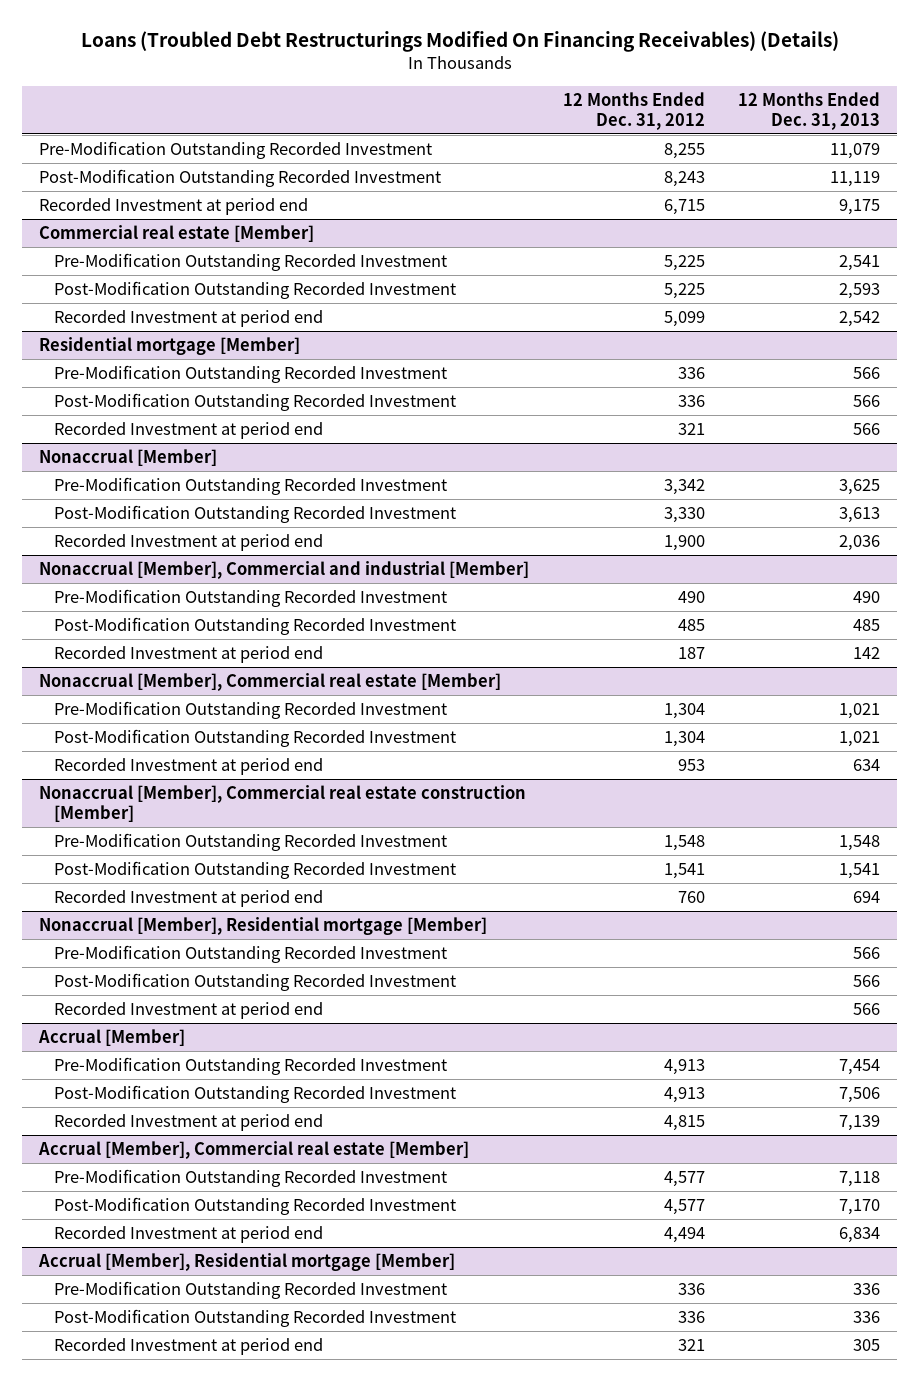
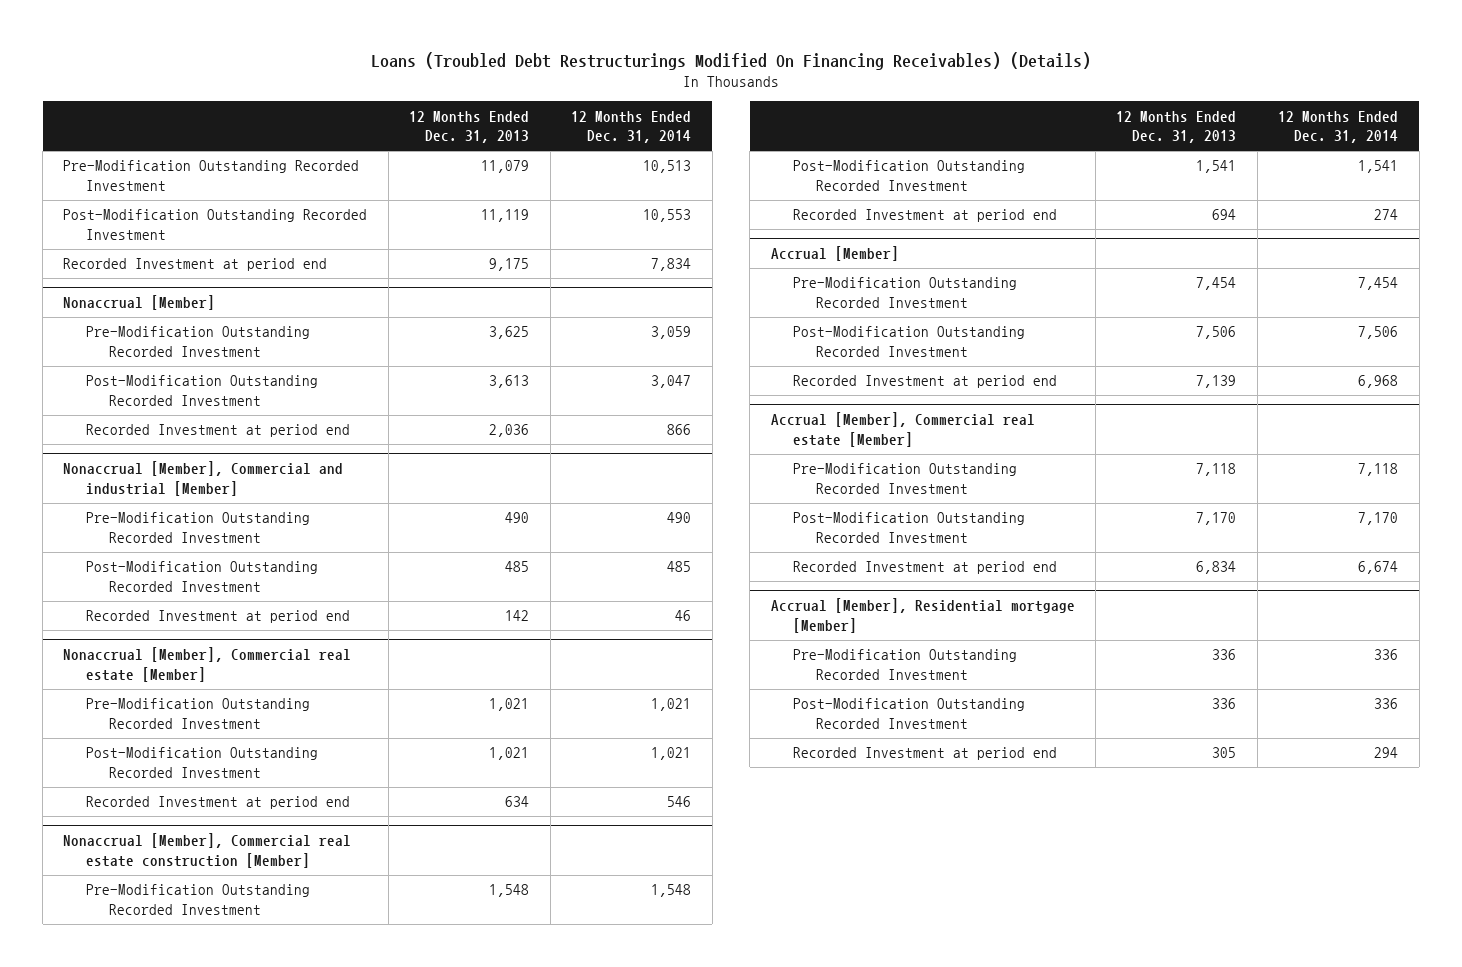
[562,91,705,130] 12 Months Ended Dec. 31, 2012 -> none
none -> [571,110,692,144] 12 Months Ended Dec. 31, 2014
[38,224,314,242] Commercial real estate [Member] -> none
[53,252,447,271] Pre-Modification Outstanding Recorded Investment -> none
[53,280,456,299] Post-Modification Outstanding Recorded Investment -> none
[53,309,323,327] Recorded Investment at period end -> none
[38,336,300,355] Residential mortgage [Member] -> none
[53,364,447,383] Pre-Modification Outstanding Recorded Investment -> none
[53,392,456,411] Post-Modification Outstanding Recorded Investment -> none
[53,421,323,439] Recorded Investment at period end -> none
[38,916,487,935] Nonaccrual [Member], Residential mortgage [Member] -> none
[53,944,447,963] Pre-Modification Outstanding Recorded Investment -> none
[53,972,456,991] Post-Modification Outstanding Recorded Investment -> none
[53,1001,323,1019] Recorded Investment at period end -> none

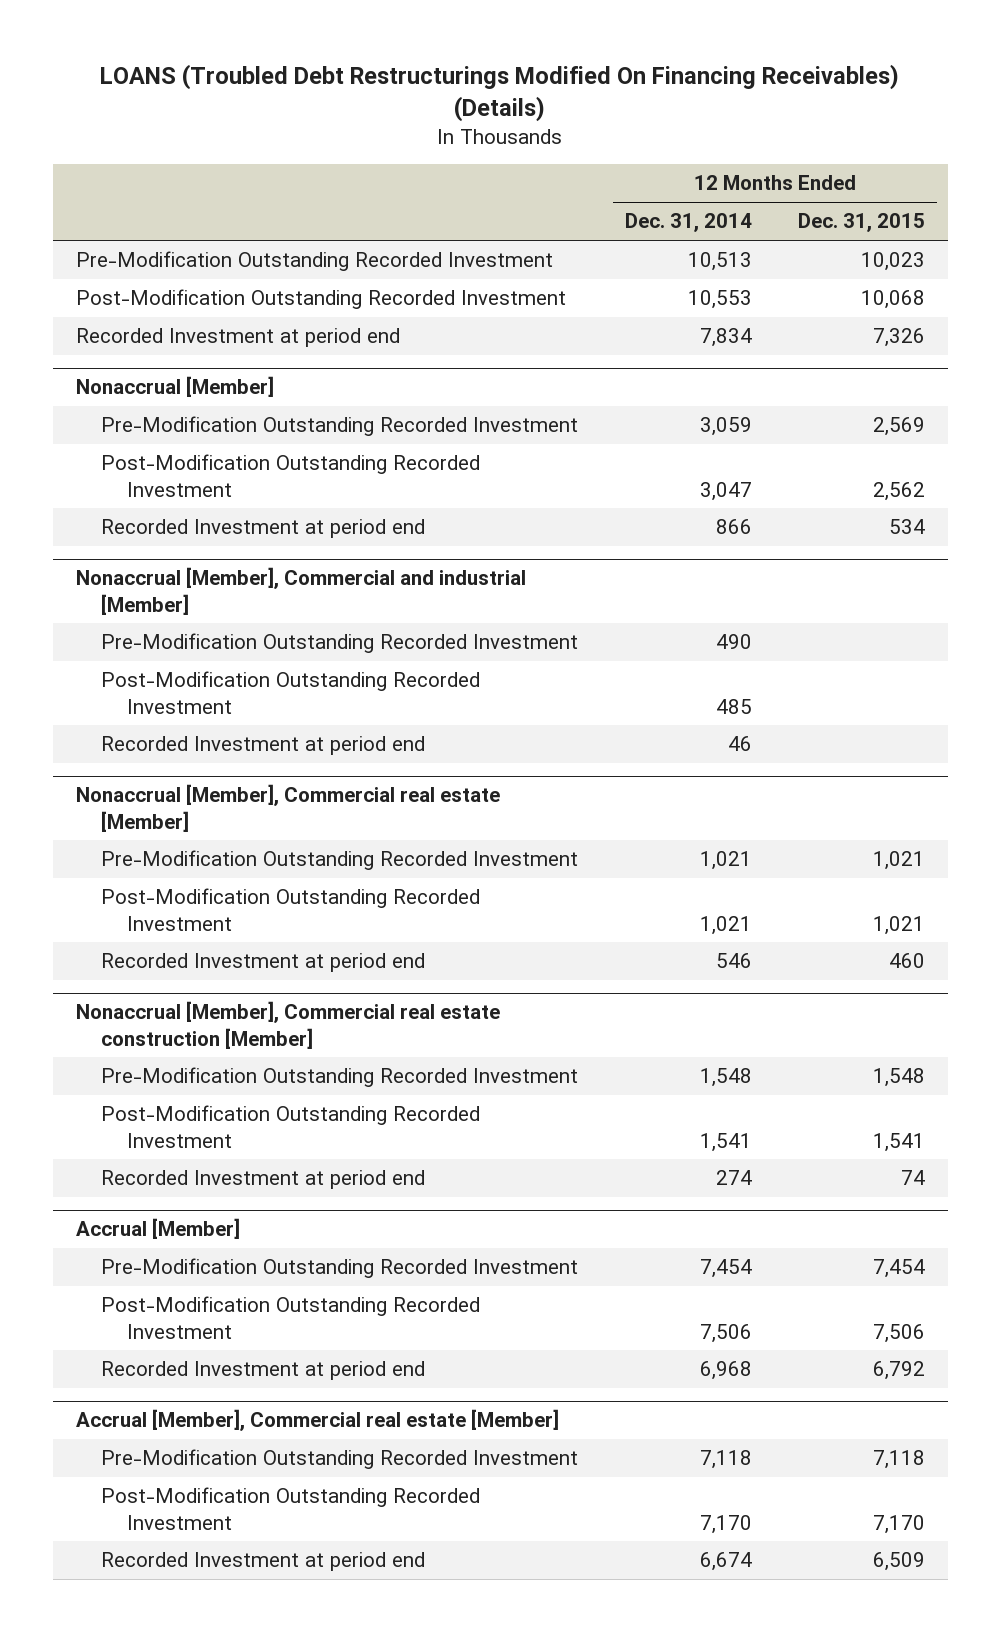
[370,51,1091,70] Loans (Troubled Debt Restructurings Modified On Financing Receivables) (Details) -> [100,64,900,122] LOANS (Troubled Debt Restructurings Modified On Financing Receivables) (Details)
[409,110,530,144] 12 Months Ended Dec. 31, 2013 -> none
none -> [797,213,925,233] Dec. 31, 2015
[770,598,1075,633] Accrual [Member], Residential mortgage [Member] -> none
[793,649,1018,681] Pre-Modification Outstanding Recorded Investment -> none
[793,698,1026,730] Post-Modification Outstanding Recorded Investment -> none
[793,747,1058,761] Recorded Investment at period end -> none

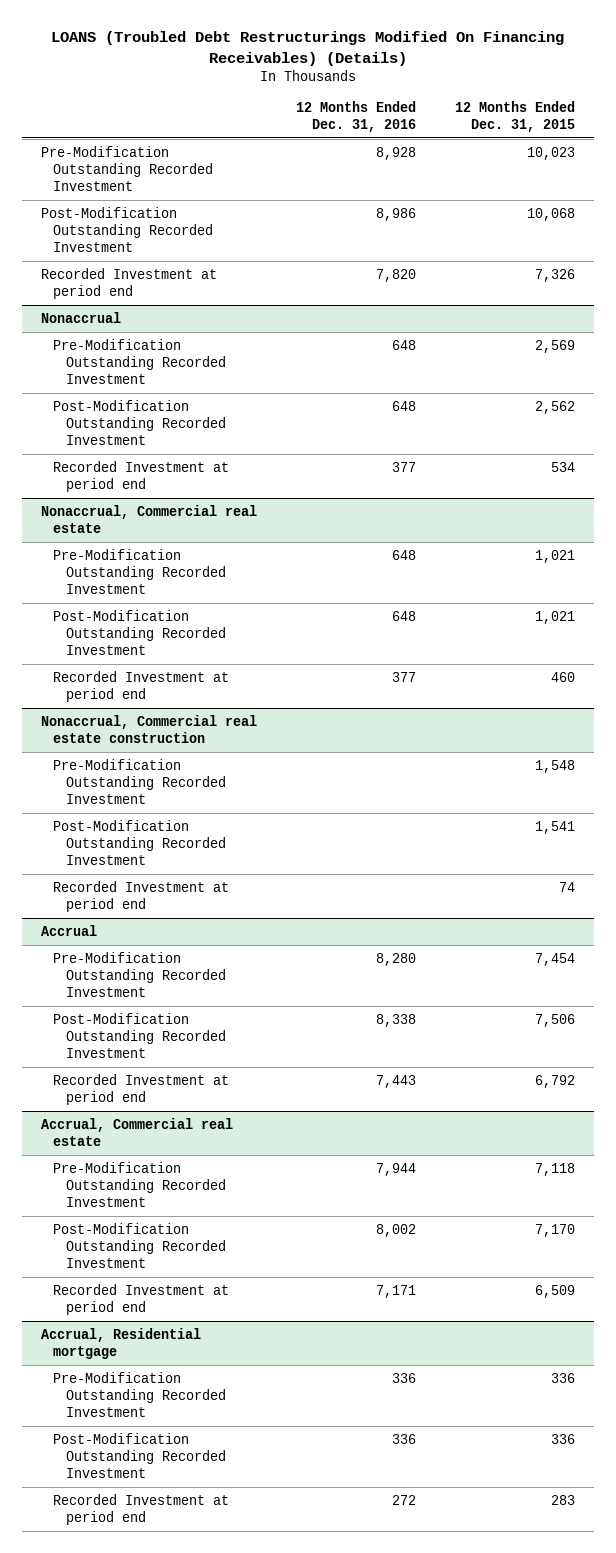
[624,213,752,233] Dec. 31, 2014 -> none
none -> [295,100,416,132] 12 Months Ended Dec. 31, 2016
[75,376,274,398] Nonaccrual [Member] -> [41,311,122,323] Nonaccrual
[75,567,526,615] Nonaccrual [Member], Commercial and industrial [Member] -> none
[101,633,579,654] Pre-Modification Outstanding Recorded Investment -> none
[101,671,481,714] Post-Modification Outstanding Recorded Investment -> none
[101,736,426,756] Recorded Investment at period end -> none
[75,784,500,832] Nonaccrual [Member], Commercial real estate [Member] -> [41,504,258,533] Nonaccrual, Commercial real estate
[75,1001,500,1049] Nonaccrual [Member], Commercial real estate construction [Member] -> [41,714,258,743] Nonaccrual, Commercial real estate construction
[75,1218,240,1240] Accrual [Member] -> [41,924,98,936] Accrual
[75,1409,559,1432] Accrual [Member], Commercial real estate [Member] -> [41,1117,234,1146] Accrual, Commercial real estate
none -> [41,1327,202,1359] Accrual, Residential mortgage
none -> [53,1371,226,1418] Pre-Modification Outstanding Recorded Investment
none -> [53,1432,226,1479] Post-Modification Outstanding Recorded Investment
none -> [53,1493,230,1525] Recorded Investment at period end

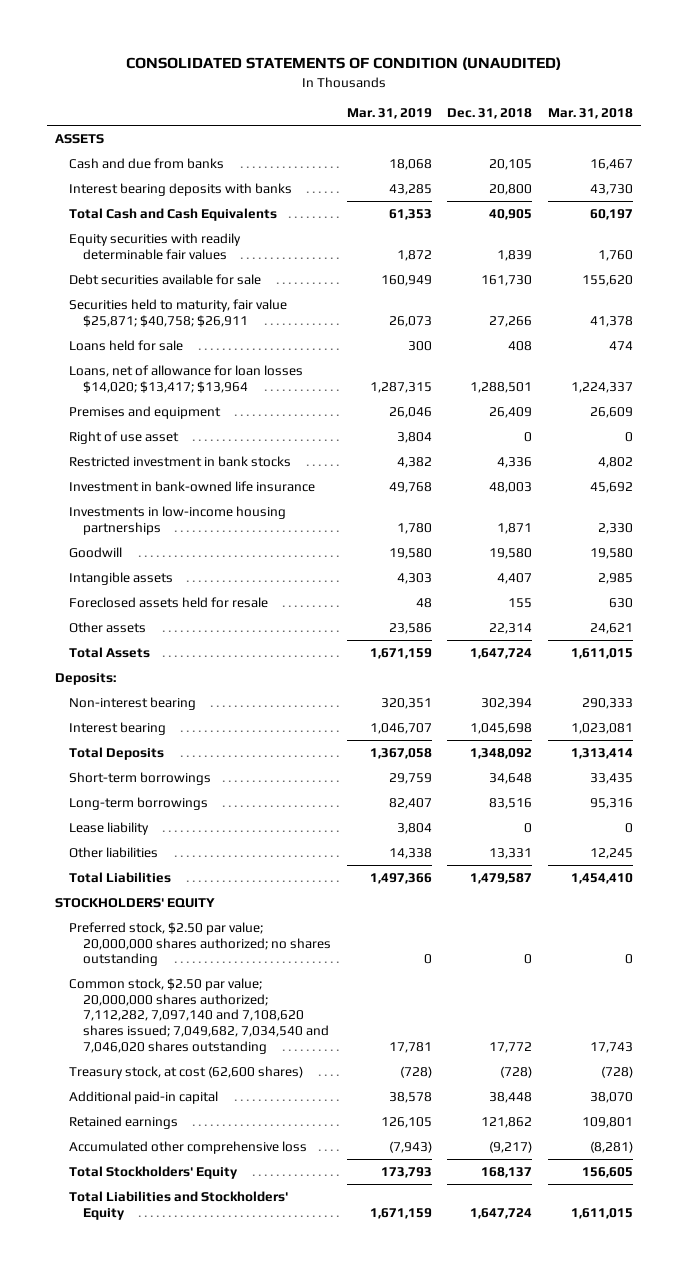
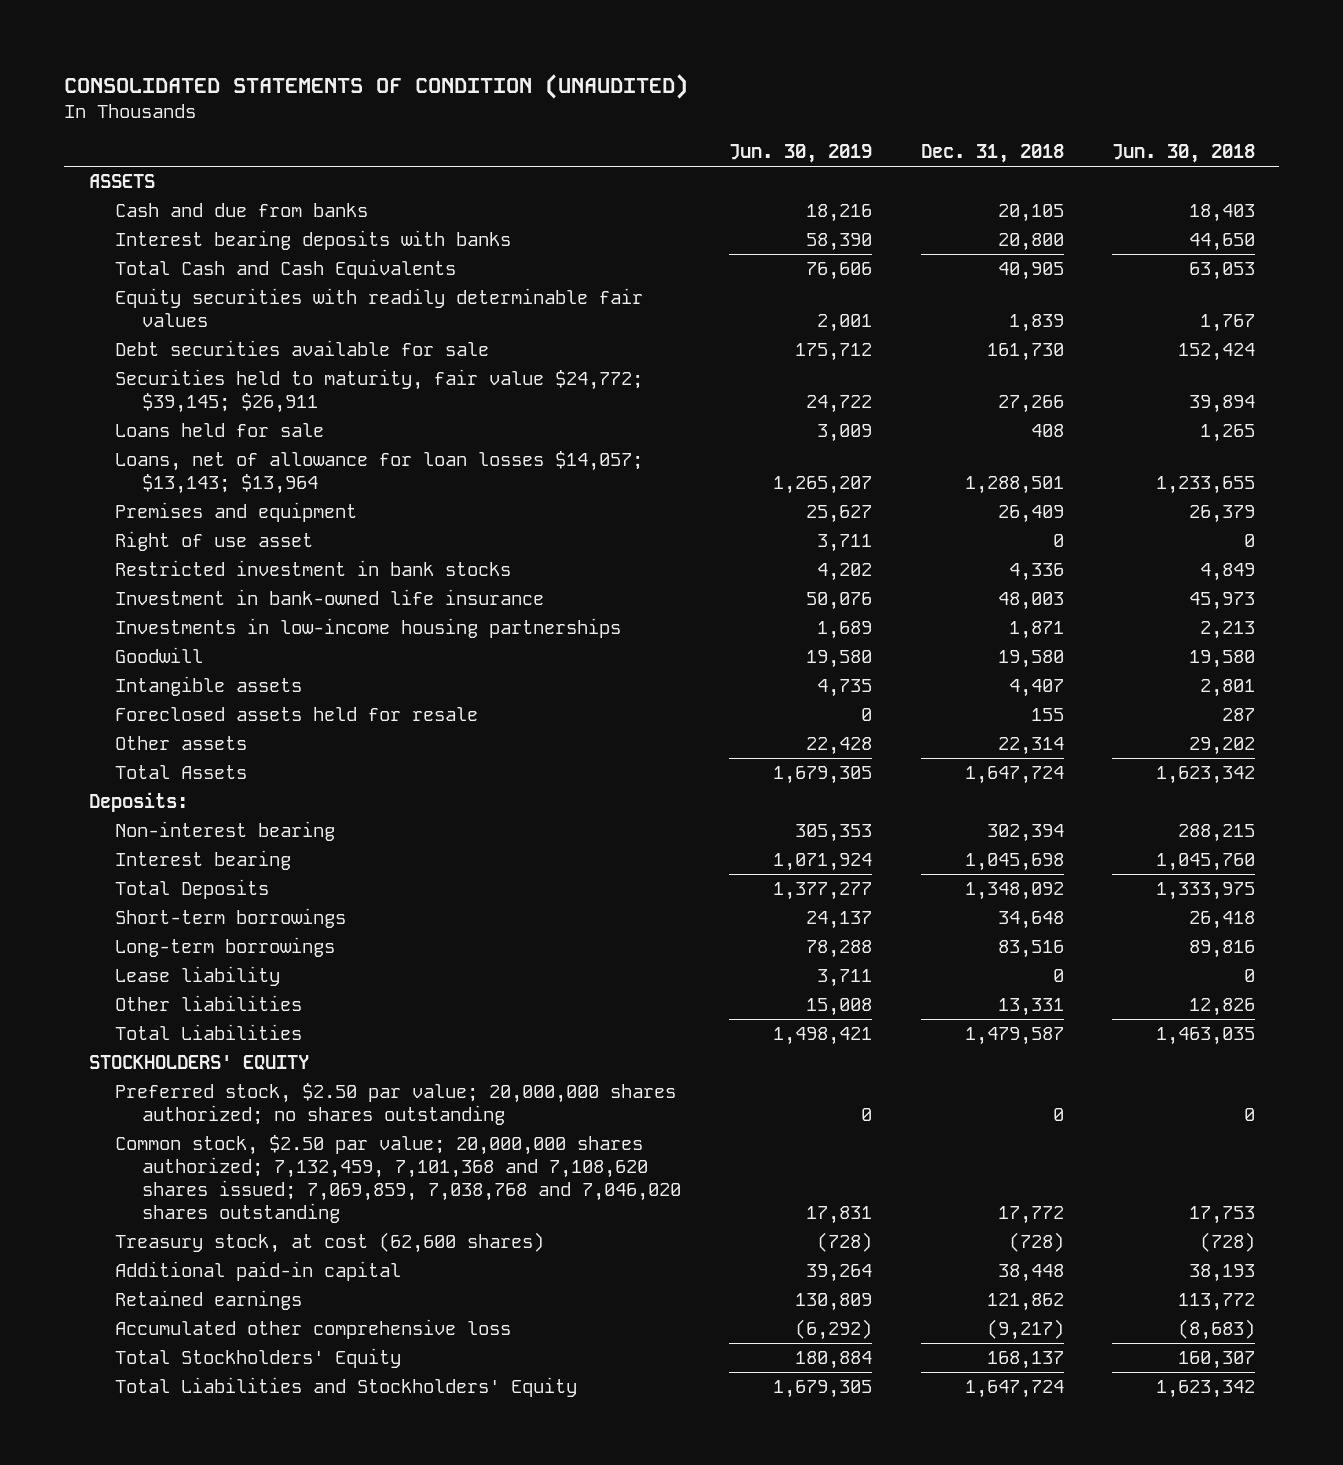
[346,108,432,120] Mar. 31, 2019 -> none
[547,108,633,120] Mar. 31, 2018 -> none
none -> [729,144,873,164] Jun. 30, 2019
none -> [1111,144,1255,164] Jun. 30, 2018
[69,298,288,327] Securities held to maturity, fair value $25,871; $40,758; $26,911 -> [115,369,644,414] Securities held to maturity, fair value $24,772; $39,145; $26,911
[69,364,304,393] Loans, net of allowance for loan losses $14,020; $13,417; $13,964 -> [115,451,644,495] Loans, net of allowance for loan losses $14,057; $13,143; $13,964
[69,977,330,1054] Common stock, $2.50 par value; 20,000,000 shares authorized; 7,112,282, 7,097,140 and 7,108,620 shares issued; 7,049,682, 7,034,540 and 7,046,020 shares outstanding -> [115,1135,682,1224] Common stock, $2.50 par value; 20,000,000 shares authorized; 7,132,459, 7,101,368 and 7,108,620 shares issued; 7,069,859, 7,038,768 and 7,046,020 shares outstanding

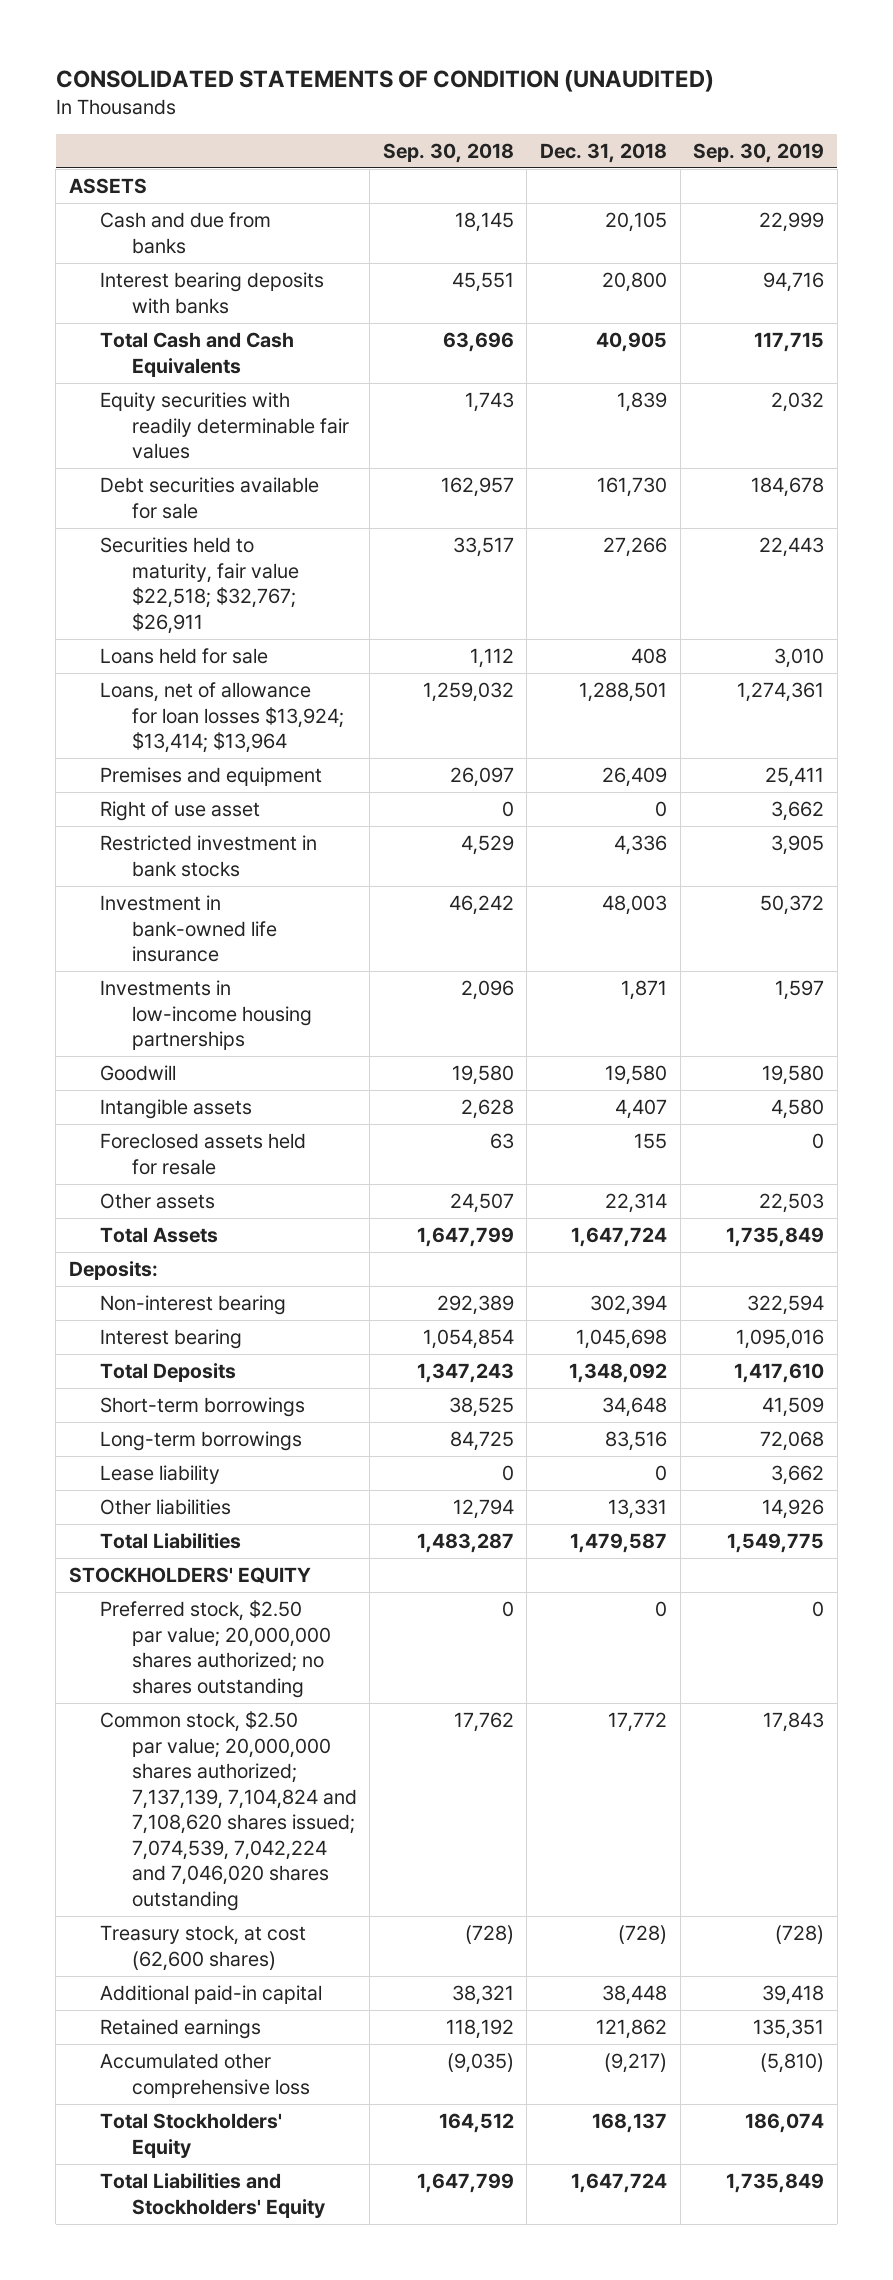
[729,144,873,164] Jun. 30, 2019 -> none
[1111,144,1255,164] Jun. 30, 2018 -> none
none -> [382,142,514,163] Sep. 30, 2018
none -> [693,142,825,163] Sep. 30, 2019
[115,369,644,414] Securities held to maturity, fair value $24,772; $39,145; $26,911 -> [100,537,299,634] Securities held to maturity, fair value $22,518; $32,767; $26,911
[115,451,644,495] Loans, net of allowance for loan losses $14,057; $13,143; $13,964 -> [100,682,344,754] Loans, net of allowance for loan losses $13,924; $13,414; $13,964
[115,1135,682,1224] Common stock, $2.50 par value; 20,000,000 shares authorized; 7,132,459, 7,101,368 and 7,108,620 shares issued; 7,069,859, 7,038,768 and 7,046,020 shares outstanding -> [100,1711,357,1911] Common stock, $2.50 par value; 20,000,000 shares authorized; 7,137,139, 7,104,824 and 7,108,620 shares issued; 7,074,539, 7,042,224 and 7,046,020 shares outstanding

